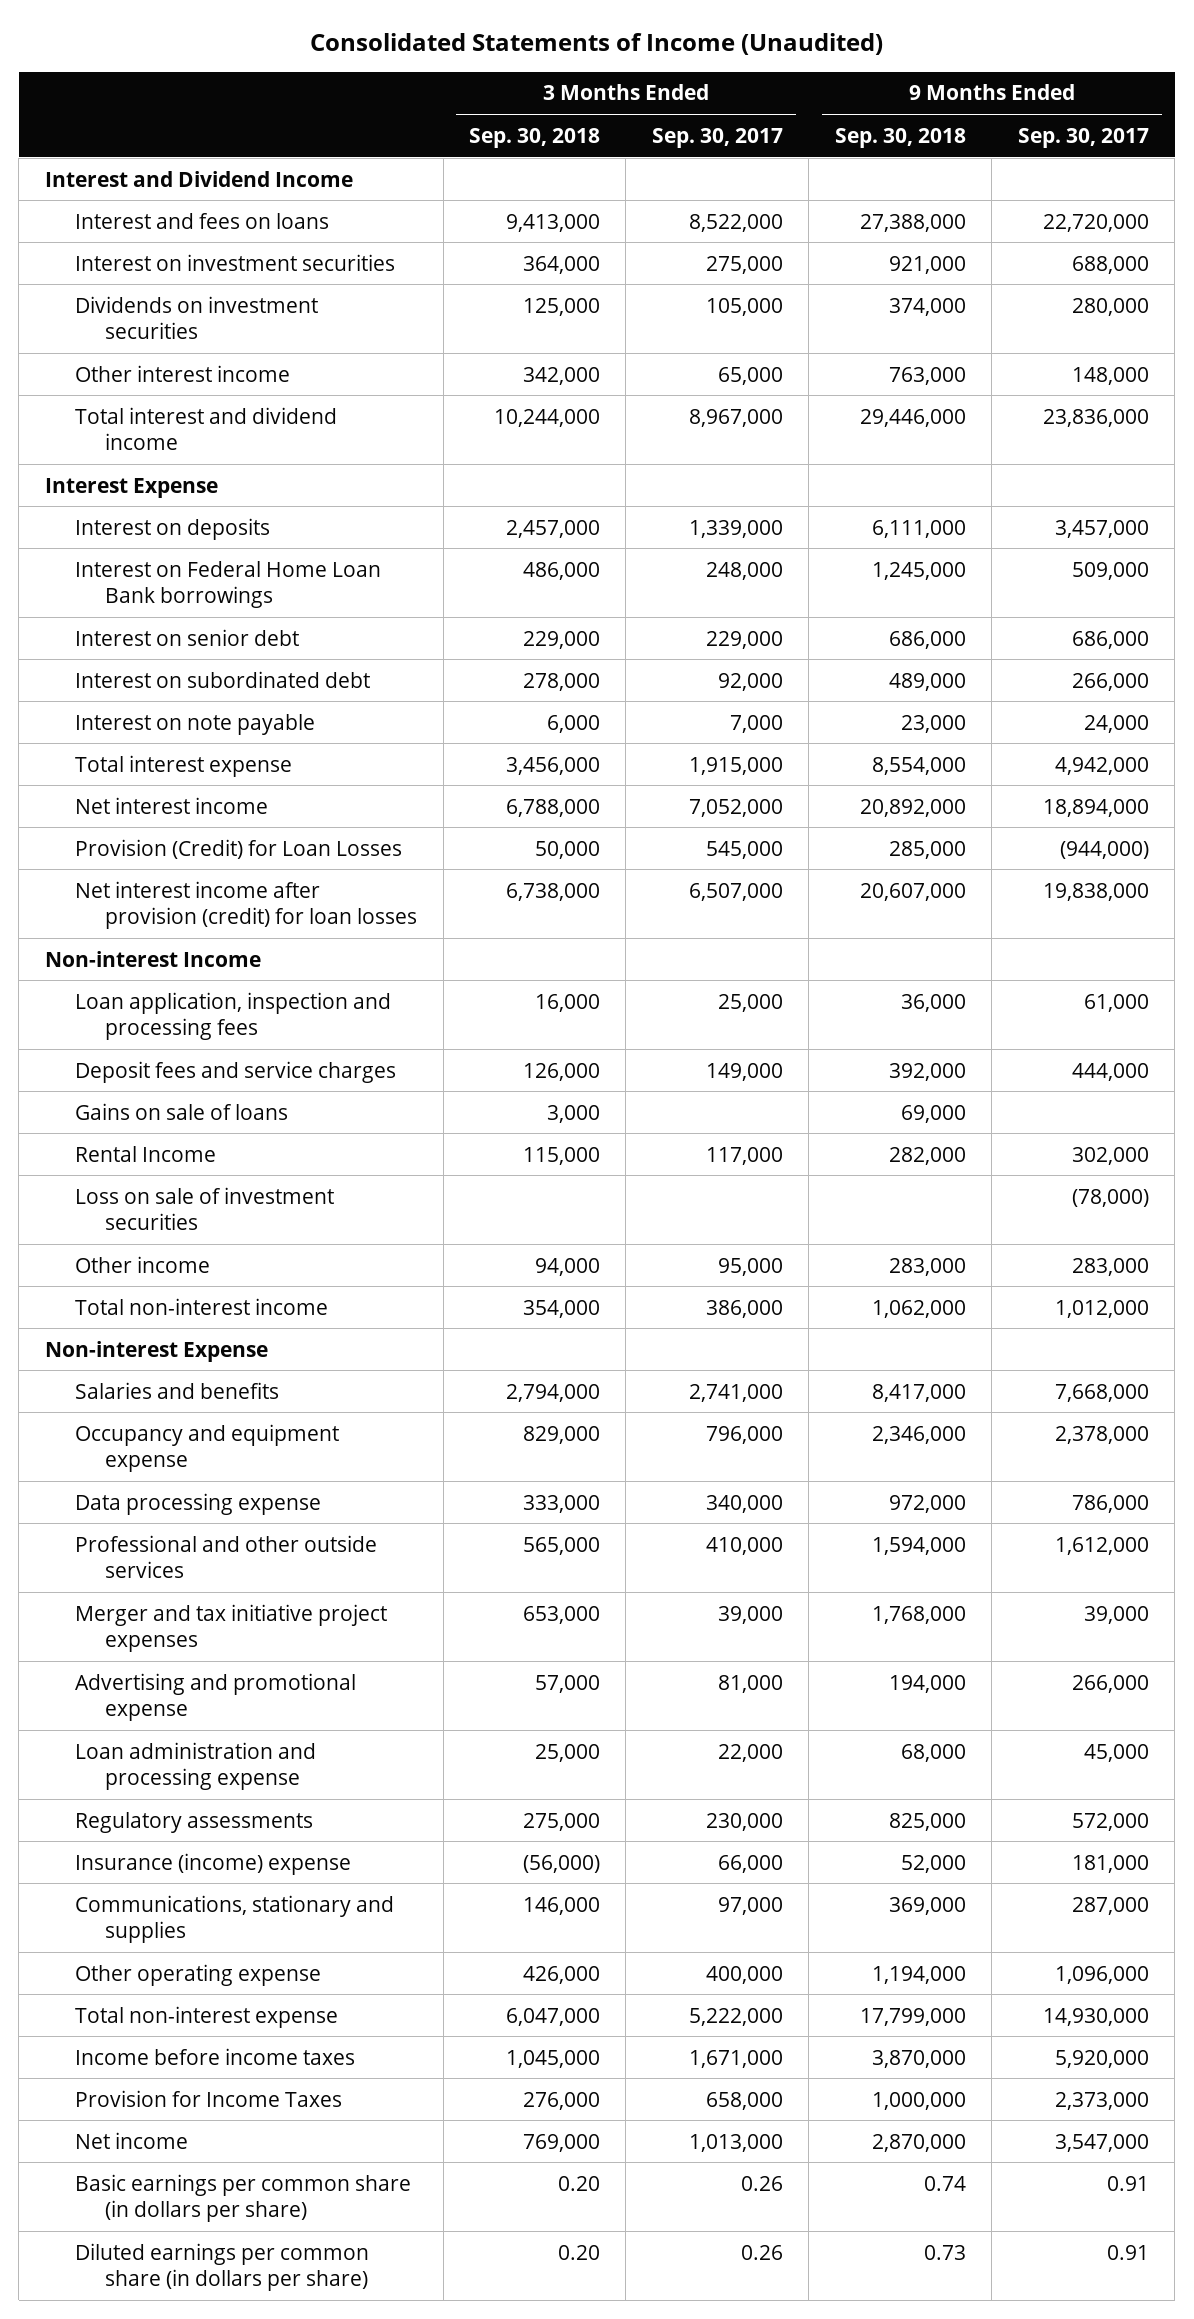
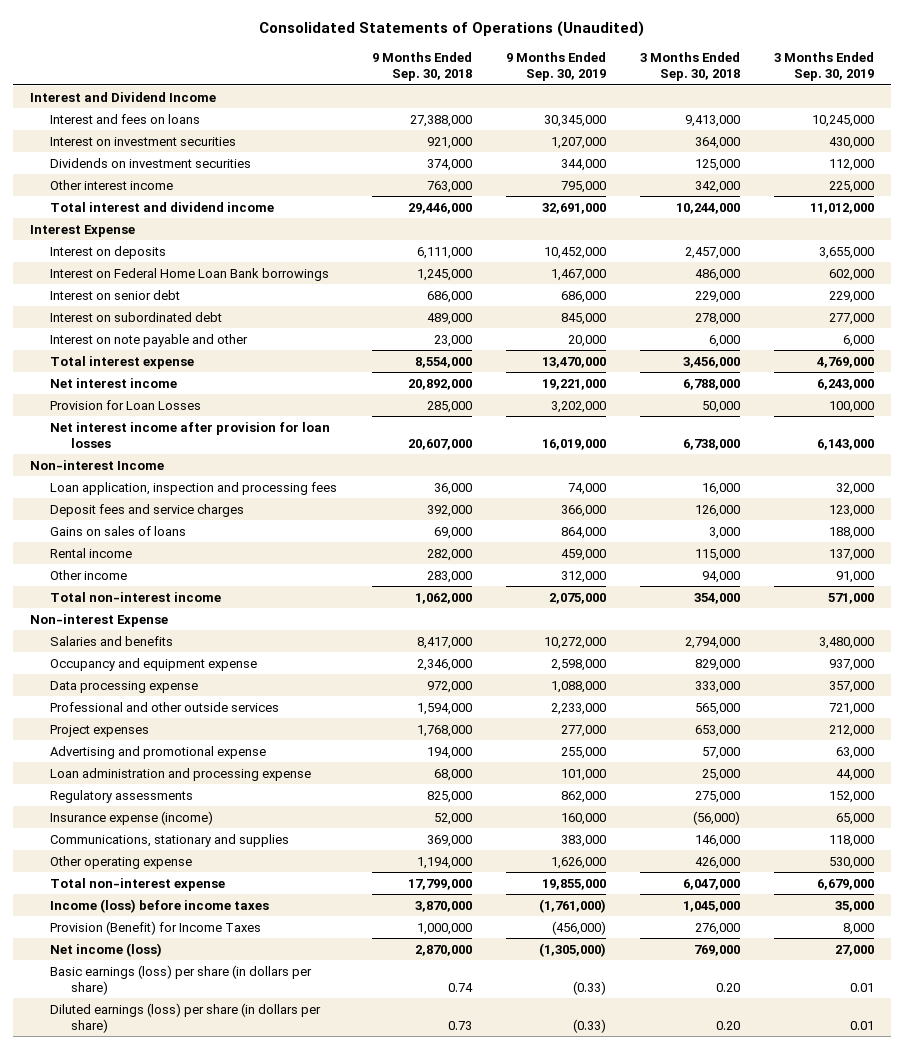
[309,33,883,56] Consolidated Statements of Income (Unaudited) -> [258,21,644,38] Consolidated Statements of Operations (Unaudited)
[651,127,783,148] Sep. 30, 2017 -> none
[1017,127,1149,148] Sep. 30, 2017 -> none
none -> [505,51,606,82] 9 Months Ended Sep. 30, 2019
none -> [773,51,874,82] 3 Months Ended Sep. 30, 2019
[75,713,316,735] Interest on note payable -> [50,333,249,347] Interest on note payable and other
[75,838,403,859] Provision (Credit) for Loan Losses -> [50,399,202,410] Provision for Loan Losses
[75,880,418,930] Net interest income after provision (credit) for loan losses -> [50,421,331,448] Net interest income after provision for loan losses
[75,1186,335,1231] Loss on sale of investment securities -> none
[75,1102,289,1120] Gains on sale of loans -> [50,525,187,536] Gains on sales of loans
[75,1145,217,1162] Rental Income -> [50,547,133,558] Rental income
[75,1603,388,1653] Merger and tax initiative project expenses -> [50,724,150,737] Project expenses
[75,1852,352,1875] Insurance (income) expense -> [50,810,214,825] Insurance expense (income)
[75,2047,356,2065] Income before income taxes -> [50,898,270,913] Income (loss) before income taxes
[75,2089,343,2107] Provision for Income Taxes -> [50,920,262,935] Provision (Benefit) for Income Taxes
[75,2131,189,2149] Net income -> [50,942,163,957] Net income (loss)
[75,2173,412,2223] Basic earnings per common share (in dollars per share) -> [50,964,313,995] Basic earnings (loss) per share (in dollars per share)
[75,2242,370,2292] Diluted earnings per common share (in dollars per share) -> [50,1002,322,1033] Diluted earnings (loss) per share (in dollars per share)

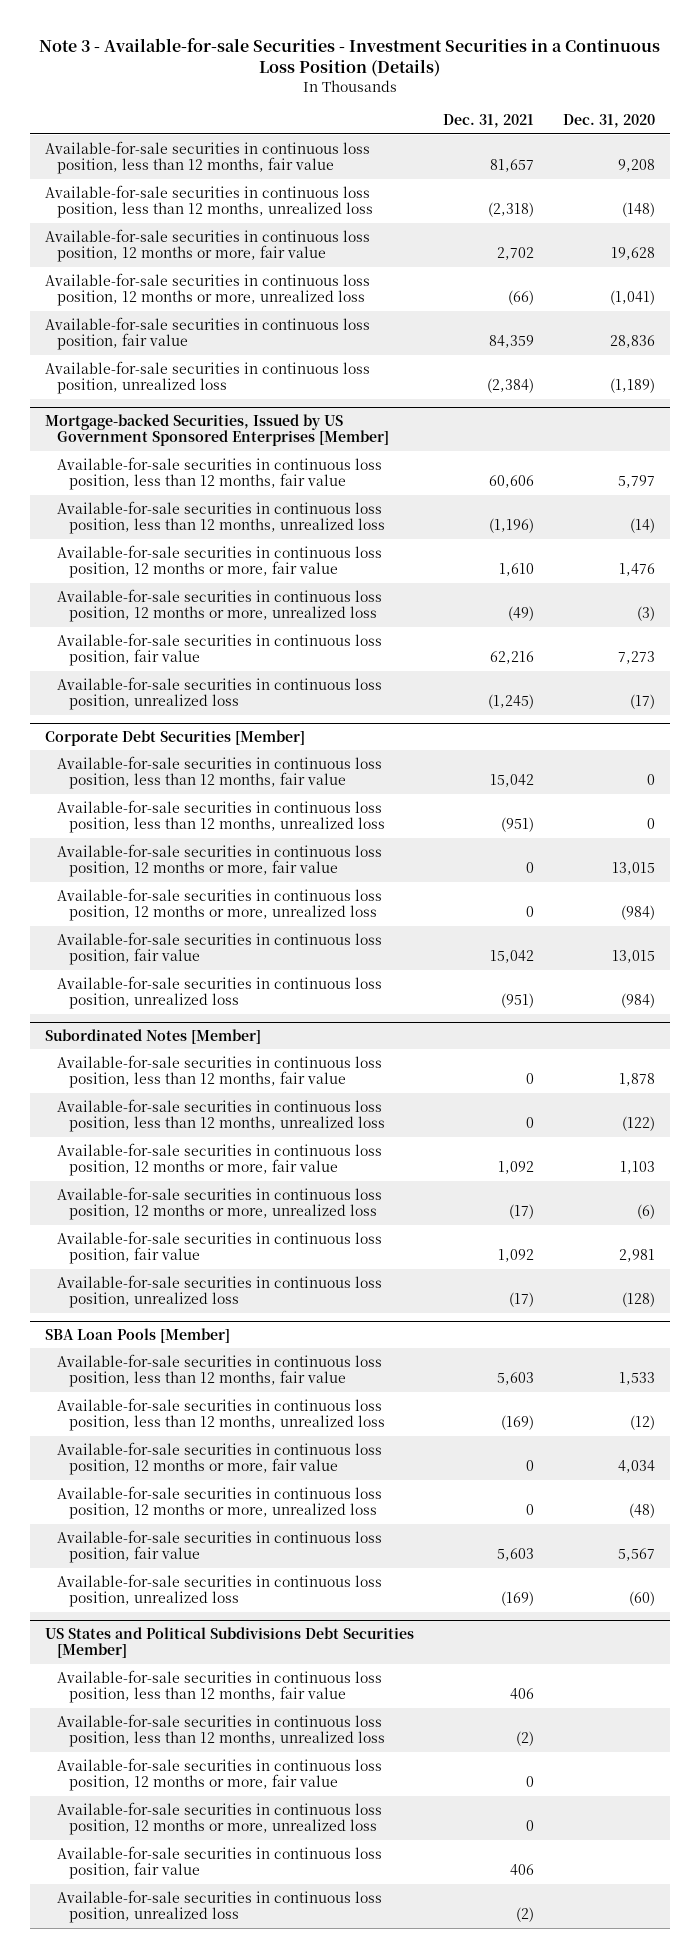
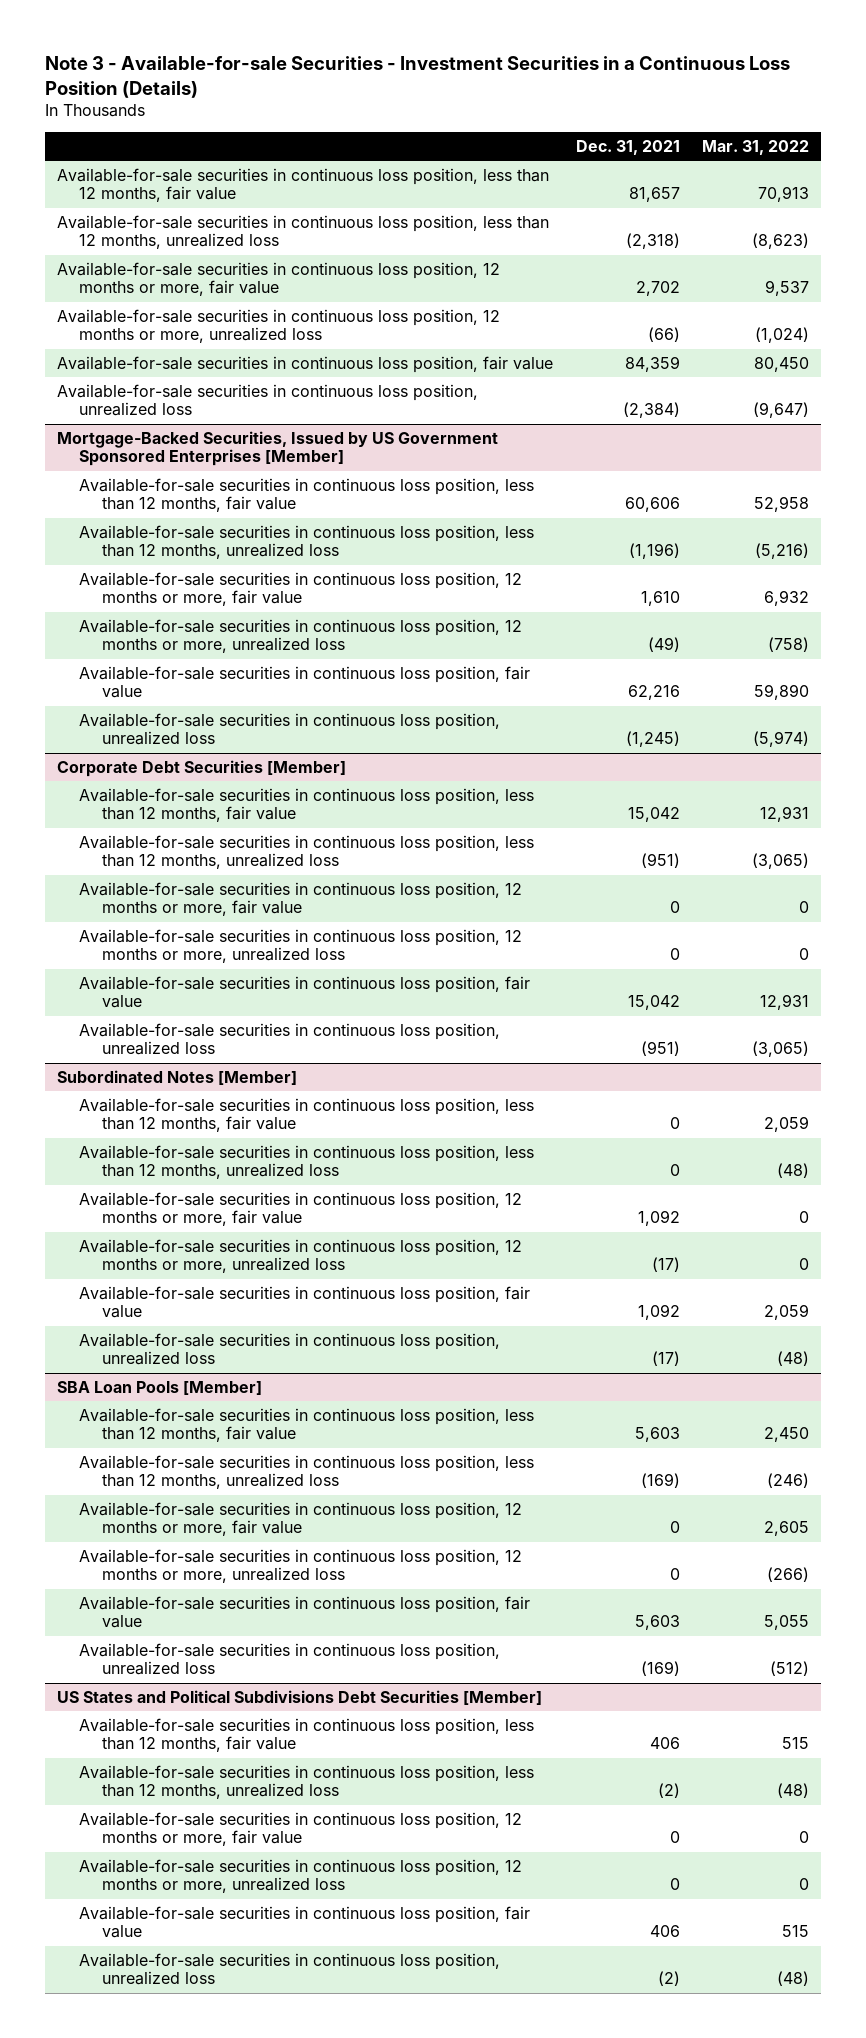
[563,114,656,129] Dec. 31, 2020 -> none
none -> [702,140,810,156] Mar. 31, 2022
[44,413,389,447] Mortgage-backed Securities, Issued by US Government Sponsored Enterprises [Member] -> [56,430,498,467] Mortgage-Backed Securities, Issued by US Government Sponsored Enterprises [Member]

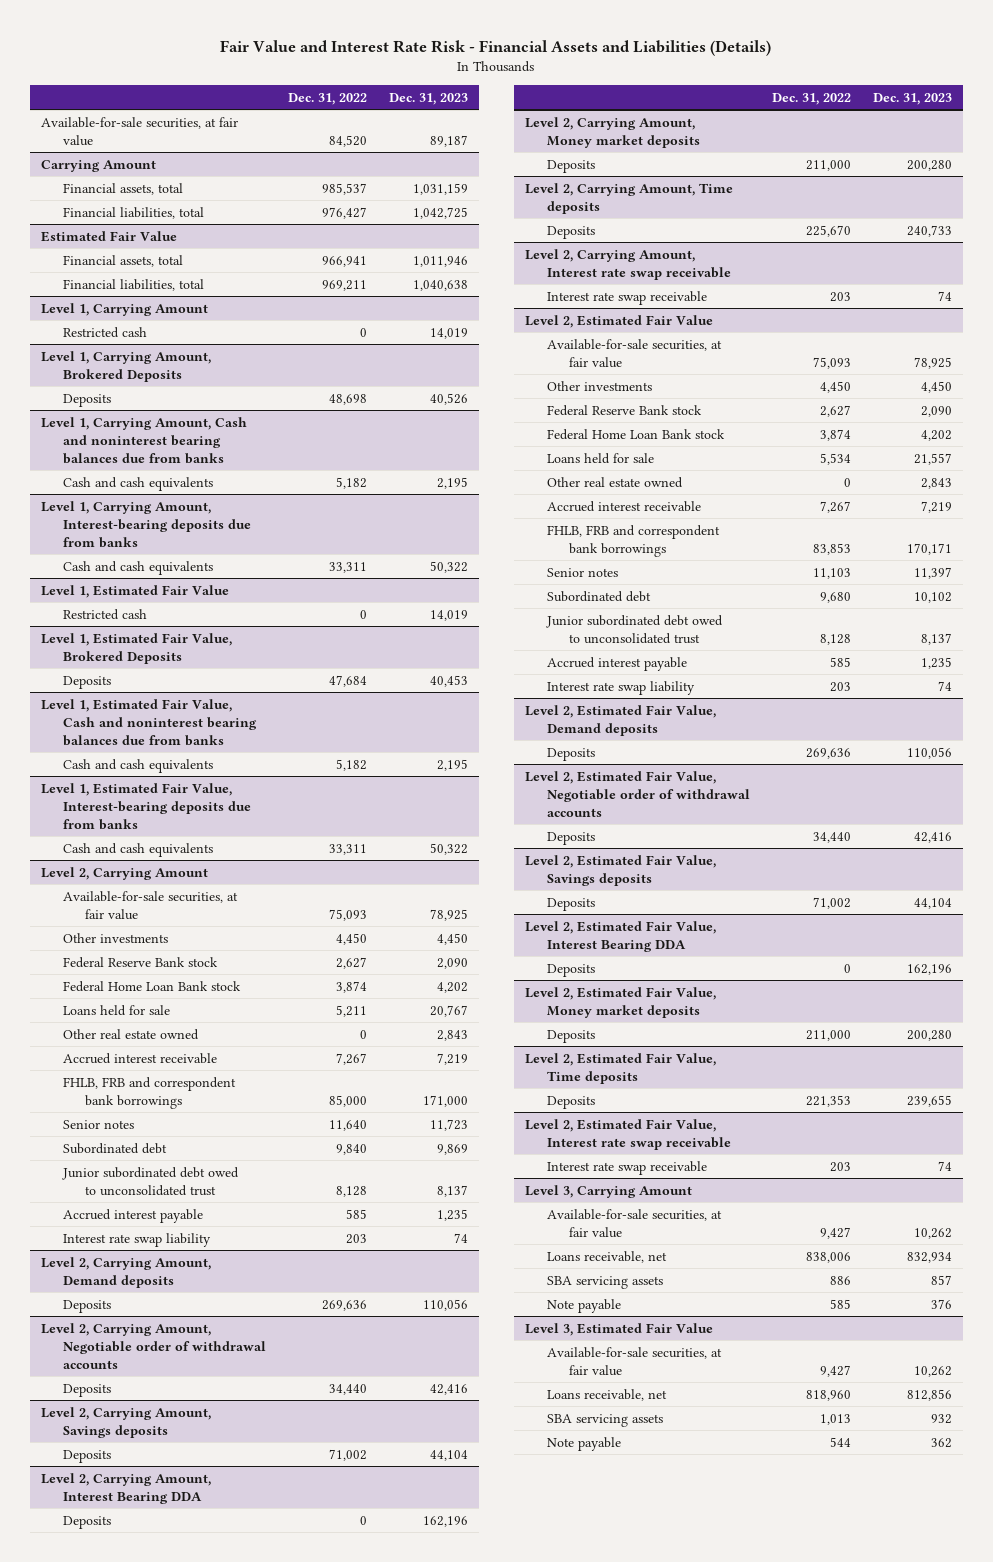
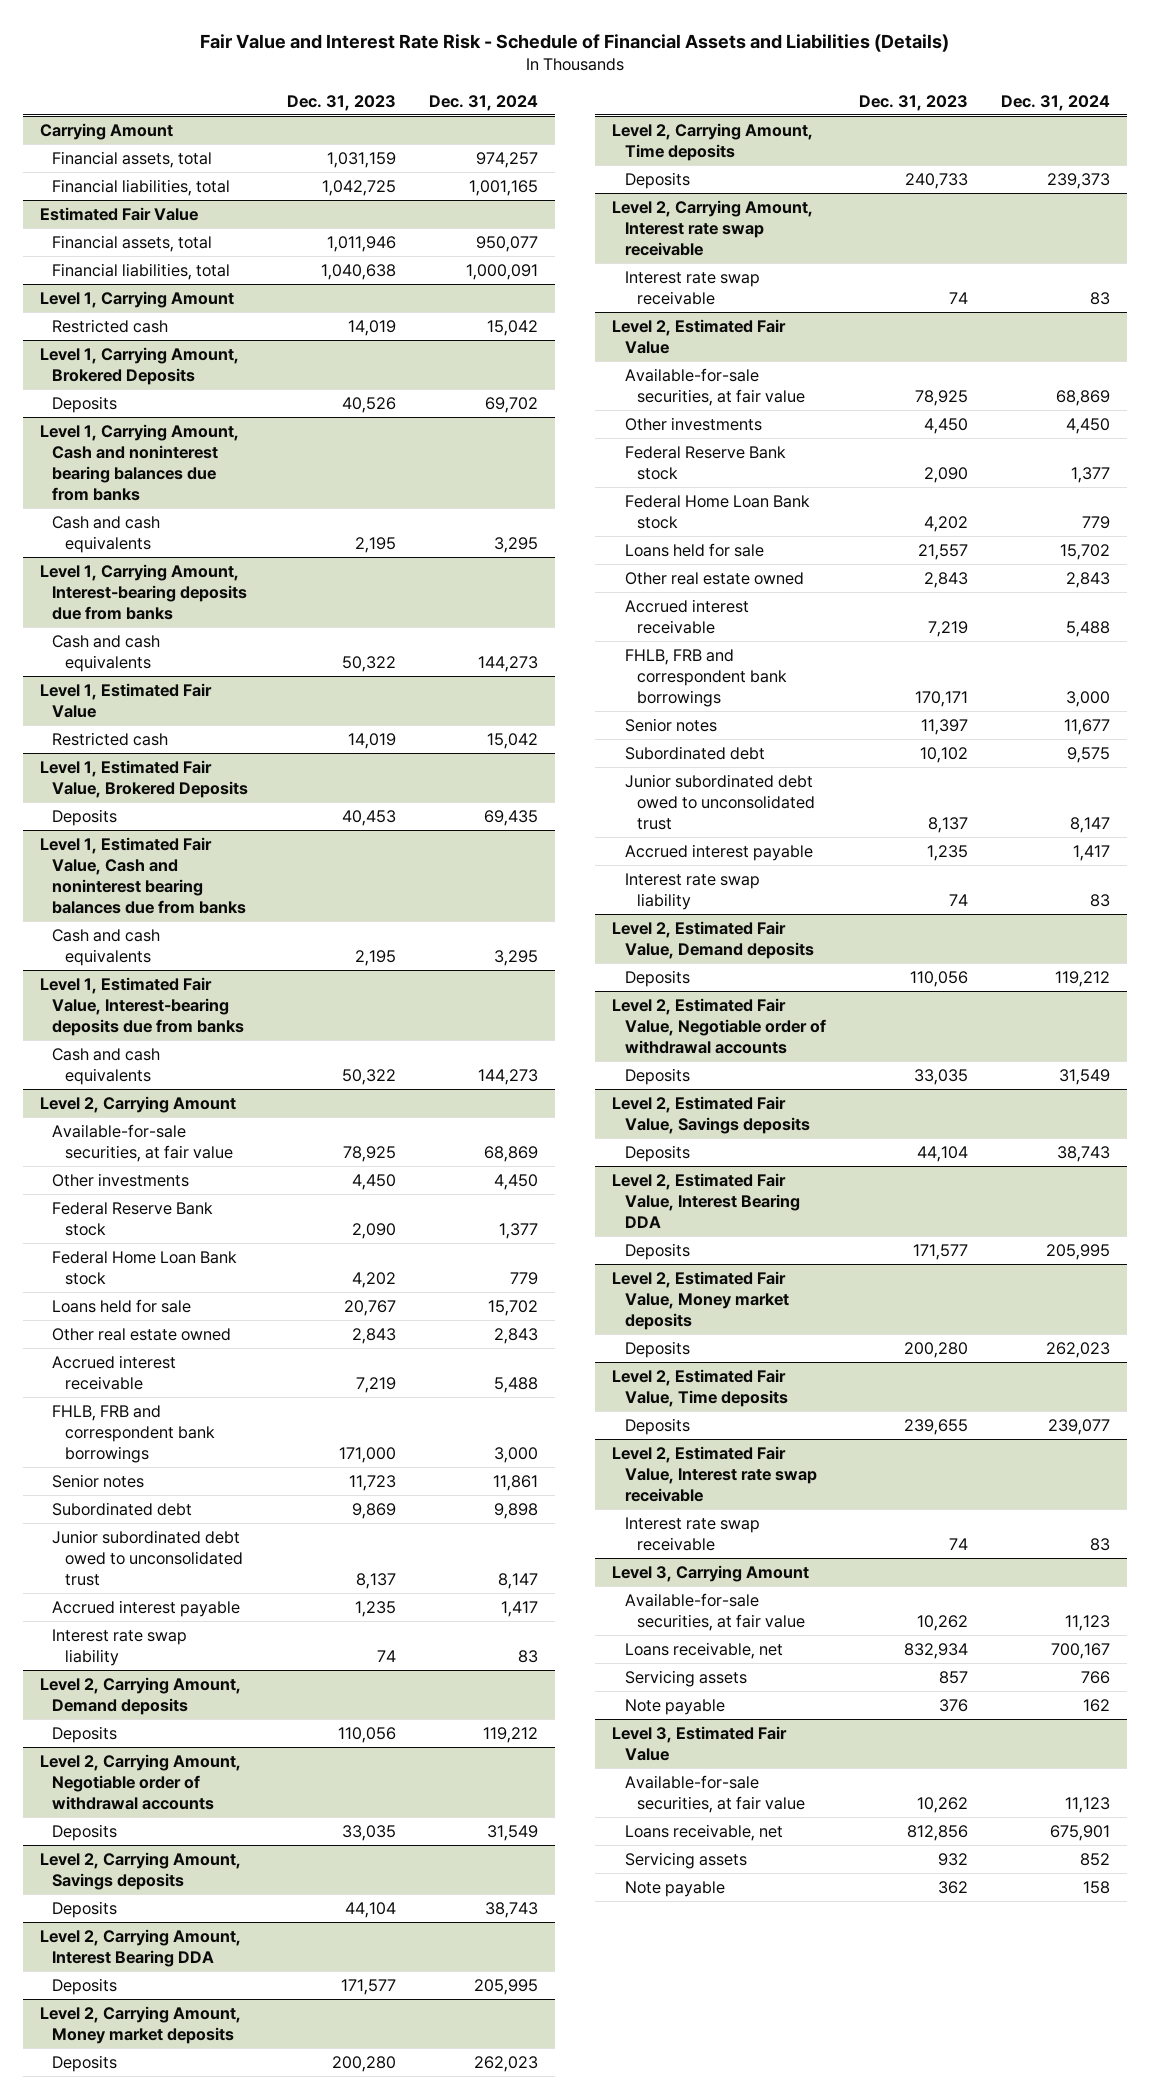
[220,39,772,56] Fair Value and Interest Rate Risk - Financial Assets and Liabilities (Details) -> [200,34,950,53] Fair Value and Interest Rate Risk - Schedule of Financial Assets and Liabilities (Details)
[287,92,367,105] Dec. 31, 2022 -> none
none -> [429,94,539,111] Dec. 31, 2024
[40,116,238,146] Available-for-sale securities, at fair value -> none
[429,1383,468,1395] 42,416 -> [341,1824,396,1841] 33,035
[422,1515,468,1527] 162,196 -> [340,1978,396,1995] 171,577
[913,831,952,843] 42,416 -> [913,1068,968,1085] 33,035
[906,963,952,975] 162,196 -> [912,1243,968,1260] 171,577
[547,1275,664,1289] SBA servicing assets -> [624,1669,747,1687] Servicing assets
[547,1413,664,1427] SBA servicing assets -> [624,1851,747,1869] Servicing assets

